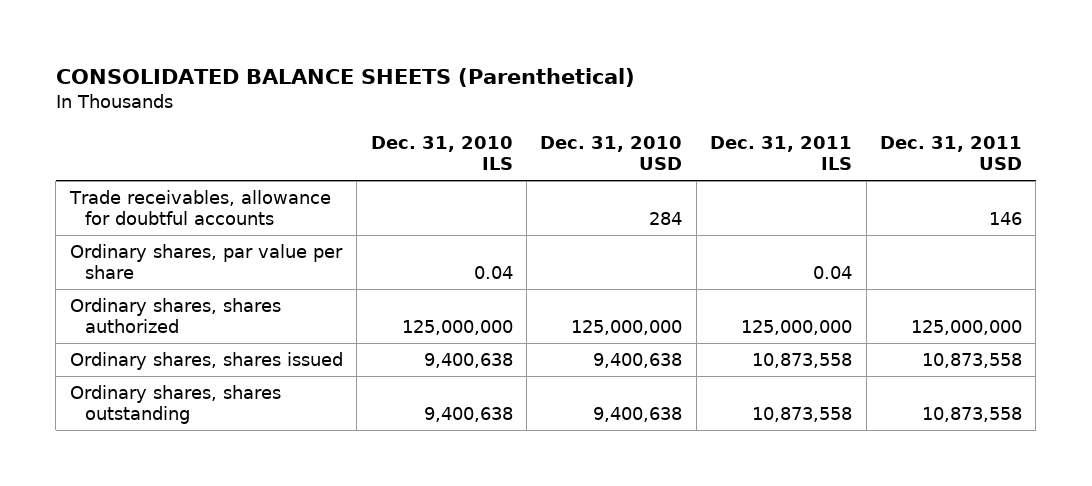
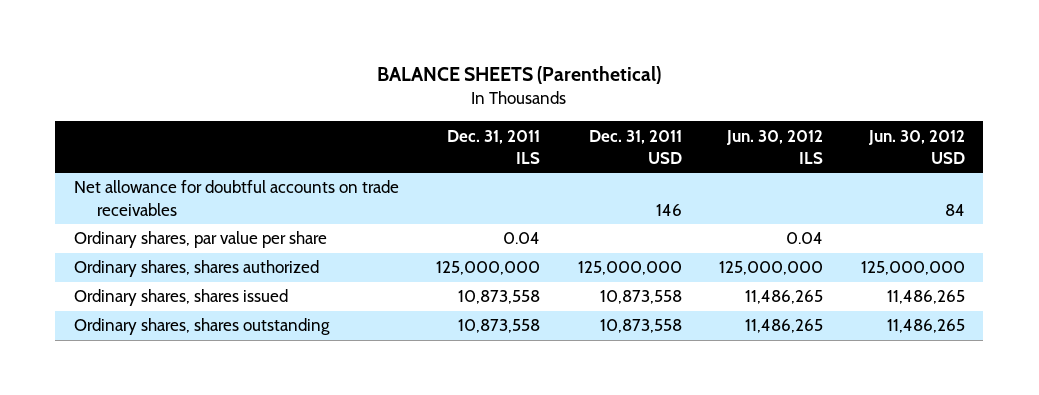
[55,67,635,87] CONSOLIDATED BALANCE SHEETS (Parenthetical) -> [377,66,662,85] BALANCE SHEETS (Parenthetical)
[370,135,513,171] Dec. 31, 2010 ILS -> none
[540,135,683,171] Dec. 31, 2010 USD -> none
none -> [726,129,824,164] Jun. 30, 2012 ILS
none -> [867,129,965,164] Jun. 30, 2012 USD
[68,189,331,226] Trade receivables, allowance for doubtful accounts -> [73,180,399,216] Net allowance for doubtful accounts on trade receivables

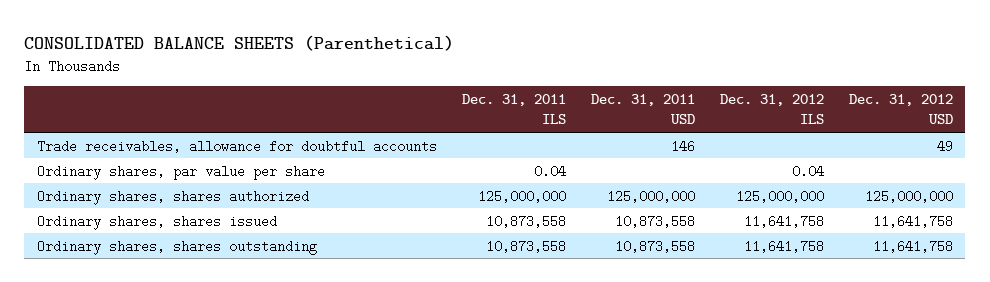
[377,66,662,85] BALANCE SHEETS (Parenthetical) -> [24,35,455,52] CONSOLIDATED BALANCE SHEETS (Parenthetical)
[726,129,824,164] Jun. 30, 2012 ILS -> none
[867,129,965,164] Jun. 30, 2012 USD -> none
none -> [719,94,824,125] Dec. 31, 2012 ILS
none -> [848,94,953,125] Dec. 31, 2012 USD
[73,180,399,216] Net allowance for doubtful accounts on trade receivables -> [36,139,437,153] Trade receivables, allowance for doubtful accounts

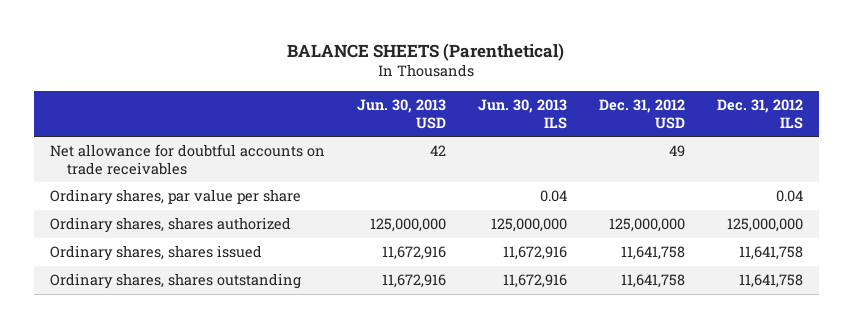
[24,35,455,52] CONSOLIDATED BALANCE SHEETS (Parenthetical) -> [287,42,565,61] BALANCE SHEETS (Parenthetical)
[461,94,566,125] Dec. 31, 2011 ILS -> none
[590,94,695,125] Dec. 31, 2011 USD -> none
none -> [356,99,446,129] Jun. 30, 2013 USD
none -> [477,99,567,129] Jun. 30, 2013 ILS
[36,139,437,153] Trade receivables, allowance for doubtful accounts -> [49,144,325,175] Net allowance for doubtful accounts on trade receivables

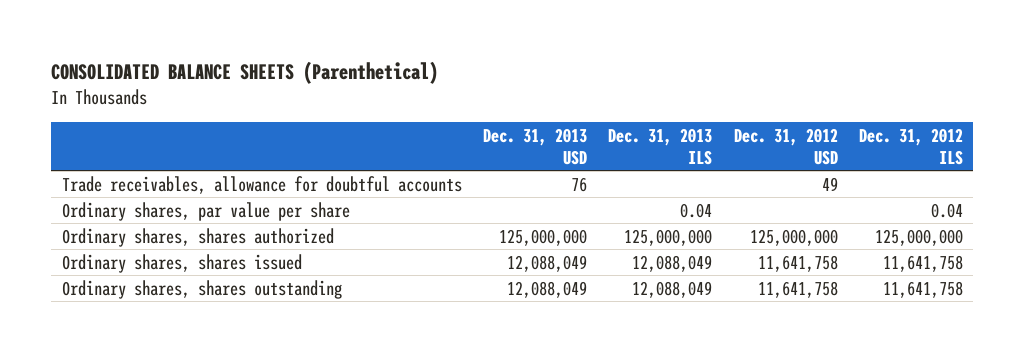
[287,42,565,61] BALANCE SHEETS (Parenthetical) -> [51,61,439,85] CONSOLIDATED BALANCE SHEETS (Parenthetical)
[356,99,446,129] Jun. 30, 2013 USD -> none
[477,99,567,129] Jun. 30, 2013 ILS -> none
none -> [482,128,587,165] Dec. 31, 2013 USD
none -> [608,128,713,165] Dec. 31, 2013 ILS
[49,144,325,175] Net allowance for doubtful accounts on trade receivables -> [61,175,462,194] Trade receivables, allowance for doubtful accounts

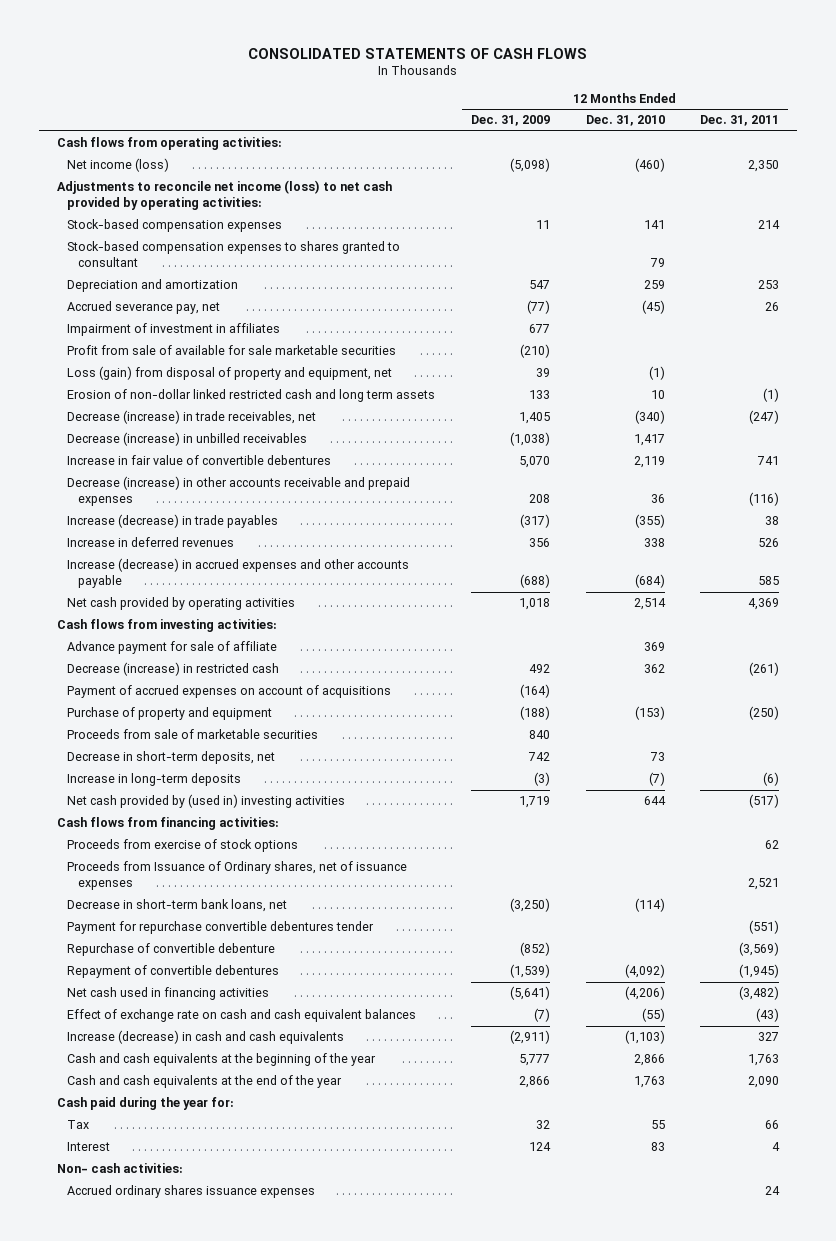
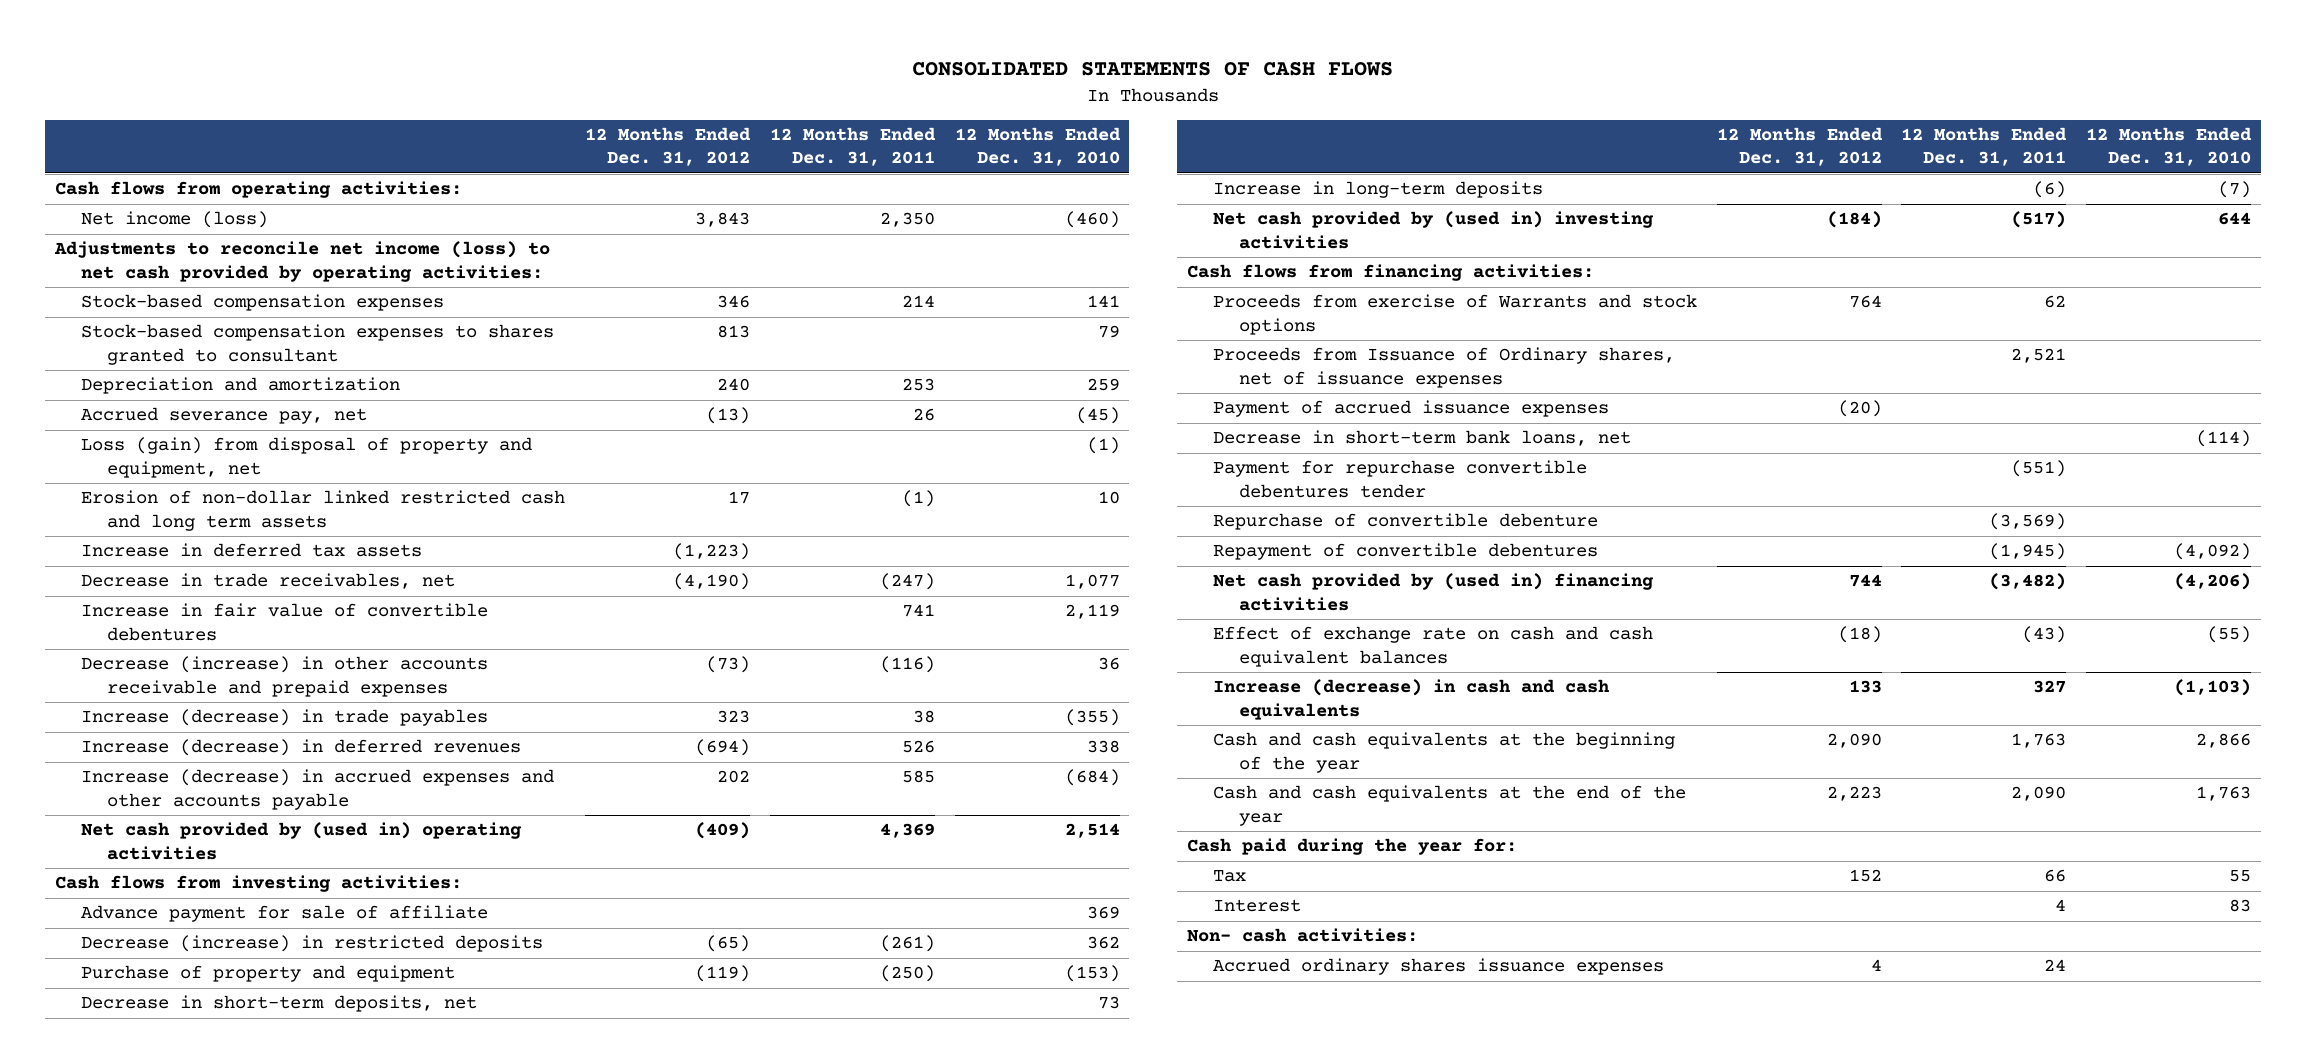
[470,115,550,127] Dec. 31, 2009 -> none
none -> [584,126,751,167] 12 Months Ended Dec. 31, 2012
[67,323,281,337] Impairment of investment in affiliates -> none
[67,345,397,356] Profit from sale of available for sale marketable securities -> none
[67,432,308,447] Decrease (increase) in unbilled receivables -> none
none -> [81,543,423,558] Increase in deferred tax assets
[67,410,317,425] Decrease (increase) in trade receivables, net -> [81,573,456,590] Decrease in trade receivables, net
[634,410,665,425] (340) -> [1064,574,1120,590] 1,077
[67,537,235,548] Increase in deferred revenues -> [81,739,522,757] Increase (decrease) in deferred revenues
[67,597,296,611] Net cash provided by operating activities -> [81,822,523,860] Net cash provided by (used in) operating activities
[67,685,392,699] Payment of accrued expenses on account of acquisitions -> none
[67,662,280,677] Decrease (increase) in restricted cash -> [81,935,544,953] Decrease (increase) in restricted deposits
[67,729,319,740] Proceeds from sale of marketable securities -> none
[67,839,299,853] Proceeds from exercise of stock options -> [1212,294,1697,335] Proceeds from exercise of Warrants and stock options
none -> [1212,400,1609,418] Payment of accrued issuance expenses
[67,987,270,1001] Net cash used in financing activities -> [1212,573,1654,611] Net cash provided by (used in) financing activities

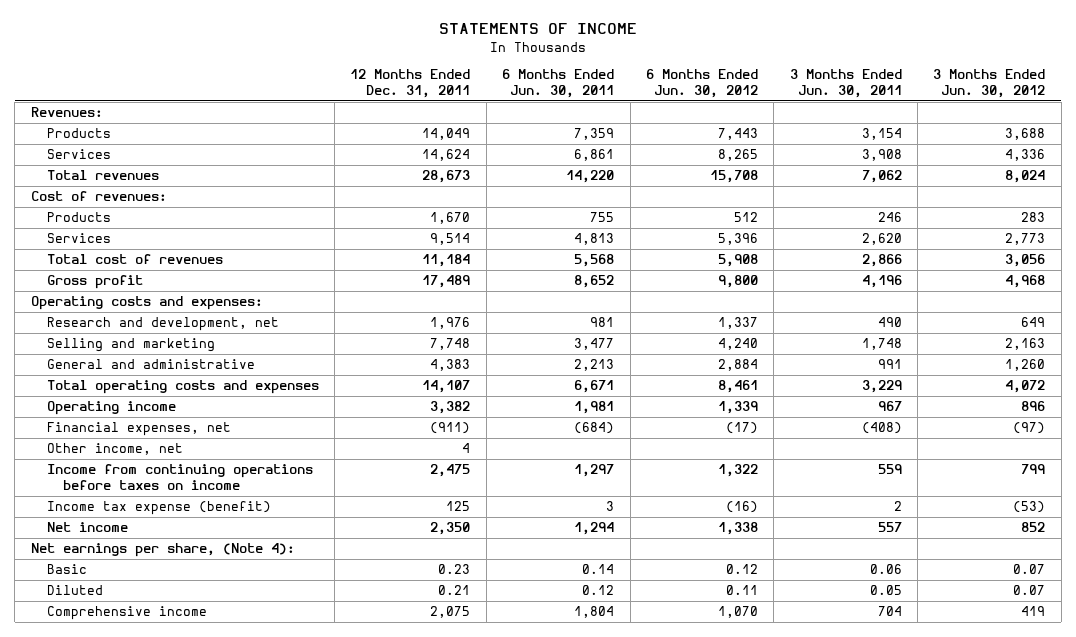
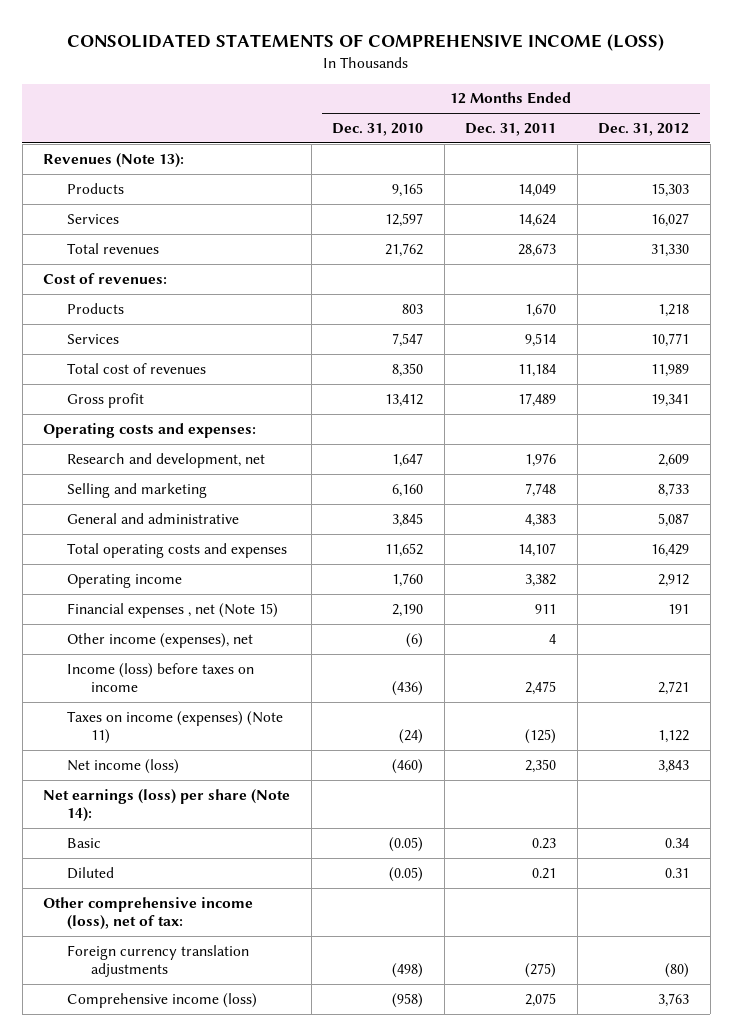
[438,23,637,35] STATEMENTS OF INCOME -> [67,33,665,51] CONSOLIDATED STATEMENTS OF COMPREHENSIVE INCOME (LOSS)
[502,69,615,99] 6 Months Ended Jun. 30, 2011 -> none
[645,69,758,99] 6 Months Ended Jun. 30, 2012 -> none
[789,69,902,99] 3 Months Ended Jun. 30, 2011 -> none
[933,69,1046,99] 3 Months Ended Jun. 30, 2012 -> none
none -> [332,122,424,136] Dec. 31, 2010
none -> [598,122,690,136] Dec. 31, 2012
[30,107,103,118] Revenues: -> [43,152,185,168] Revenues (Note 13):
[46,422,231,437] Financial expenses, net -> [67,602,279,618] Financial expenses , net (Note 15)
[430,422,471,435] (911) -> [535,603,557,614] 911
[46,443,183,456] Other income, net -> [67,632,254,648] Other income (expenses), net
[46,464,313,490] Income from continuing operations before taxes on income -> [67,662,255,693] Income (loss) before taxes on income
[46,501,271,516] Income tax expense (benefit) -> [67,710,284,745] Taxes on income (expenses) (Note 11)
[446,501,471,512] 125 -> [525,729,557,745] (125)
[46,522,128,533] Net income -> [67,758,180,774] Net income (loss)
[30,543,295,558] Net earnings per share, (Note 4): -> [43,788,291,823] Net earnings (loss) per share (Note 14):
none -> [43,896,254,931] Other comprehensive income (loss), net of tax:
none -> [67,944,250,978] Foreign currency translation adjustments
[46,606,207,621] Comprehensive income -> [67,992,258,1008] Comprehensive income (loss)

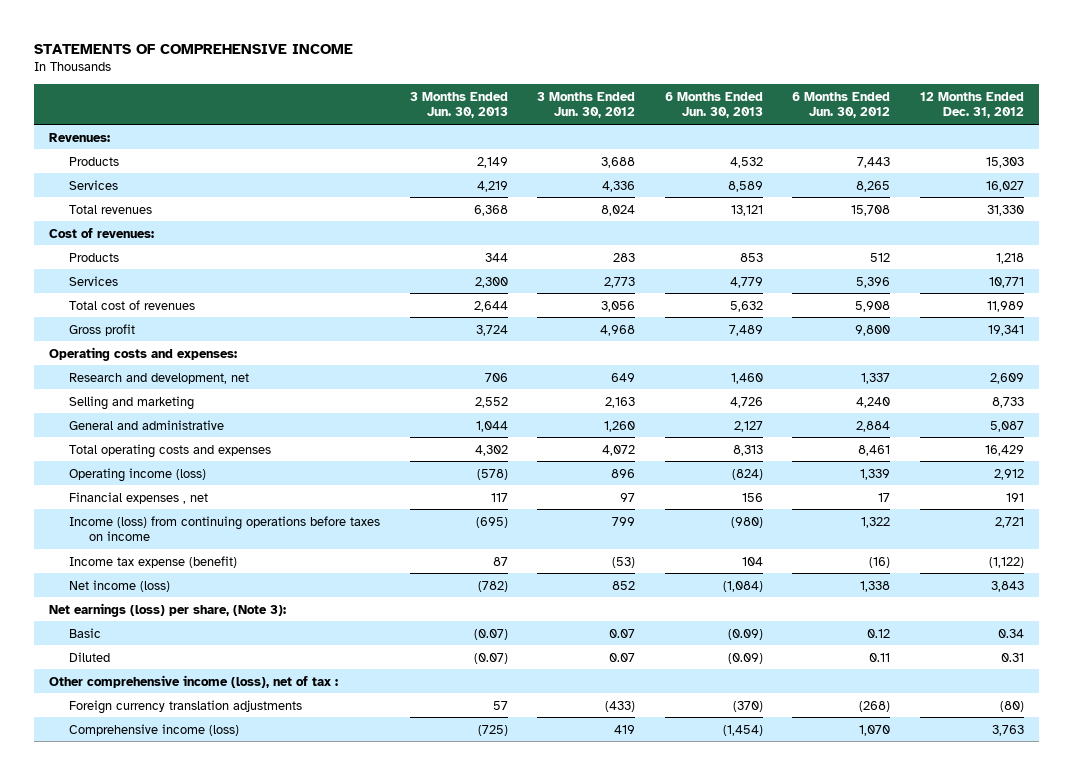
[67,33,665,51] CONSOLIDATED STATEMENTS OF COMPREHENSIVE INCOME (LOSS) -> [33,43,353,54] STATEMENTS OF COMPREHENSIVE INCOME
[332,122,424,136] Dec. 31, 2010 -> none
[465,122,557,136] Dec. 31, 2011 -> none
none -> [409,91,508,119] 3 Months Ended Jun. 30, 2013
none -> [537,91,636,119] 3 Months Ended Jun. 30, 2012
none -> [664,91,763,119] 6 Months Ended Jun. 30, 2013
none -> [792,91,891,119] 6 Months Ended Jun. 30, 2012
[43,152,185,168] Revenues (Note 13): -> [48,132,110,142] Revenues:
[67,632,254,648] Other income (expenses), net -> none
[67,573,183,588] Operating income -> [69,467,207,482] Operating income (loss)
[67,602,279,618] Financial expenses , net (Note 15) -> [69,491,209,504] Financial expenses , net
[67,662,255,693] Income (loss) before taxes on income -> [69,515,381,542] Income (loss) from continuing operations before taxes on income
[67,710,284,745] Taxes on income (expenses) (Note 11) -> [69,555,238,568] Income tax expense (benefit)
[658,730,690,744] 1,122 -> [988,556,1024,568] (1,122)
[43,788,291,823] Net earnings (loss) per share (Note 14): -> [48,602,286,617] Net earnings (loss) per share, (Note 3):
[43,896,254,931] Other comprehensive income (loss), net of tax: -> [48,674,338,688] Other comprehensive income (loss), net of tax :

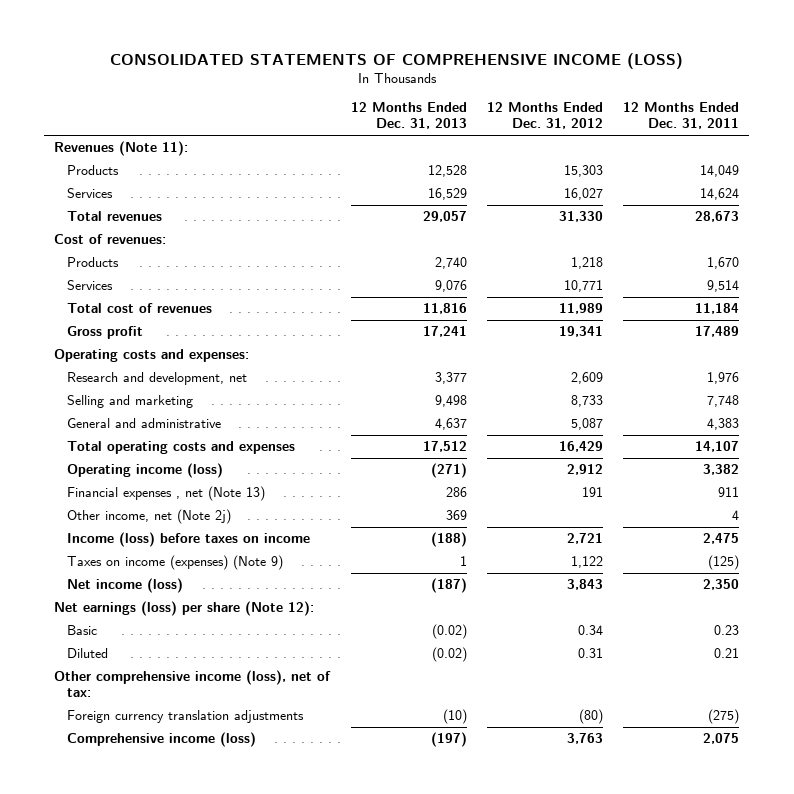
[33,43,353,54] STATEMENTS OF COMPREHENSIVE INCOME -> [109,52,683,69] CONSOLIDATED STATEMENTS OF COMPREHENSIVE INCOME (LOSS)
[409,91,508,119] 3 Months Ended Jun. 30, 2013 -> none
[537,91,636,119] 3 Months Ended Jun. 30, 2012 -> none
[664,91,763,119] 6 Months Ended Jun. 30, 2013 -> none
[792,91,891,119] 6 Months Ended Jun. 30, 2012 -> none
none -> [350,102,467,130] 12 Months Ended Dec. 31, 2013
none -> [623,102,740,130] 12 Months Ended Dec. 31, 2011
[48,132,110,142] Revenues: -> [54,141,189,157] Revenues (Note 11):
[69,491,209,504] Financial expenses , net -> [66,486,265,502] Financial expenses , net (Note 13)
none -> [66,509,231,525] Other income, net (Note 2j)
[69,515,381,542] Income (loss) from continuing operations before taxes on income -> [66,532,310,548] Income (loss) before taxes on income
[69,555,238,568] Income tax expense (benefit) -> [66,555,283,571] Taxes on income (expenses) (Note 9)
[988,556,1024,568] (1,122) -> [571,556,604,569] 1,122
[48,602,286,617] Net earnings (loss) per share, (Note 3): -> [54,601,315,617] Net earnings (loss) per share (Note 12):
[48,674,338,688] Other comprehensive income (loss), net of tax : -> [54,670,332,698] Other comprehensive income (loss), net of tax:

